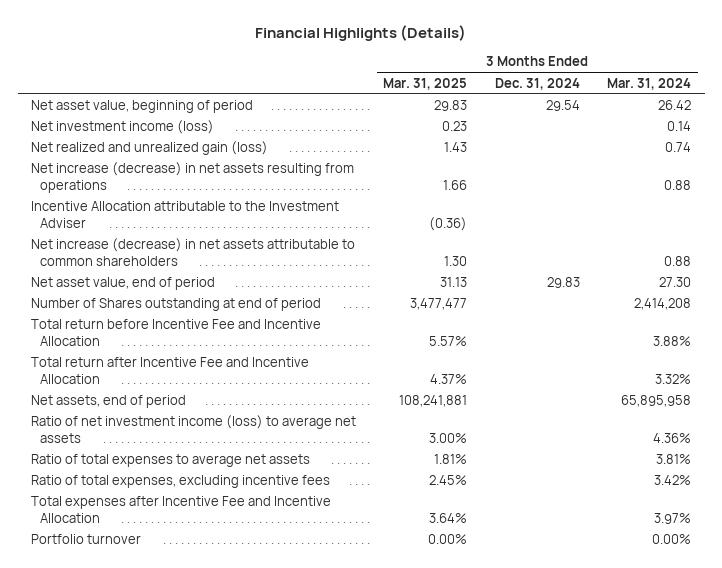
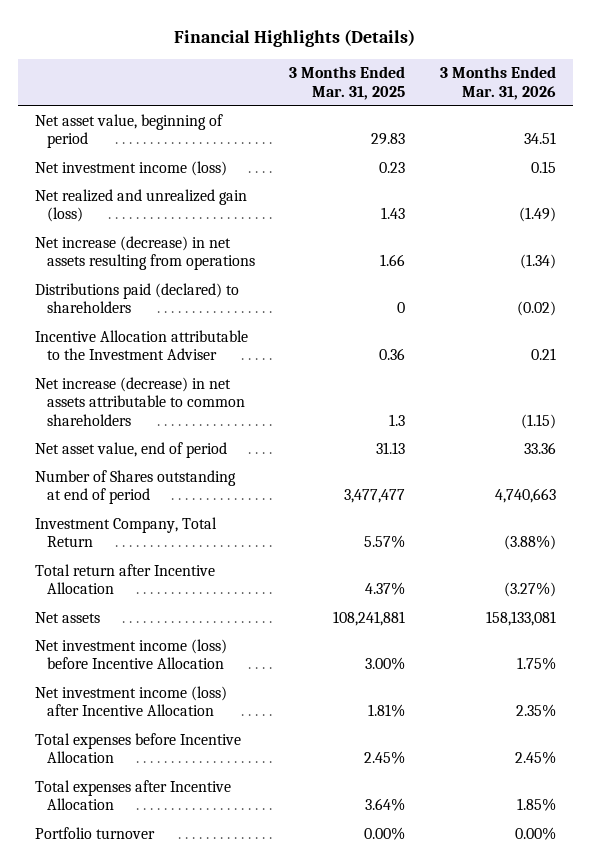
[494,77,580,90] Dec. 31, 2024 -> none
[606,77,691,90] Mar. 31, 2024 -> none
none -> [439,66,556,100] 3 Months Ended Mar. 31, 2026
none -> [35,282,240,314] Distributions paid (declared) to shareholders
[429,216,468,231] (0.36) -> [379,348,406,361] 0.36
[444,255,468,266] 1.30 -> [389,413,406,426] 1.3
[31,319,322,346] Total return before Incentive Fee and Incentive Allocation -> [35,516,218,548] Investment Company, Total Return
[31,357,310,384] Total return after Incentive Fee and Incentive Allocation -> [35,563,216,595] Total return after Incentive Allocation
[31,395,187,409] Net assets, end of period -> [35,611,101,623] Net assets
[31,415,357,443] Ratio of net investment income (loss) to average net assets -> [35,638,228,670] Net investment income (loss) before Incentive Allocation
[31,454,311,468] Ratio of total expenses to average net assets -> [35,685,228,717] Net investment income (loss) after Incentive Allocation
[31,475,331,489] Ratio of total expenses, excluding incentive fees -> [35,732,242,764] Total expenses before Incentive Allocation
[31,496,332,523] Total expenses after Incentive Fee and Incentive Allocation -> [35,779,232,811] Total expenses after Incentive Allocation

